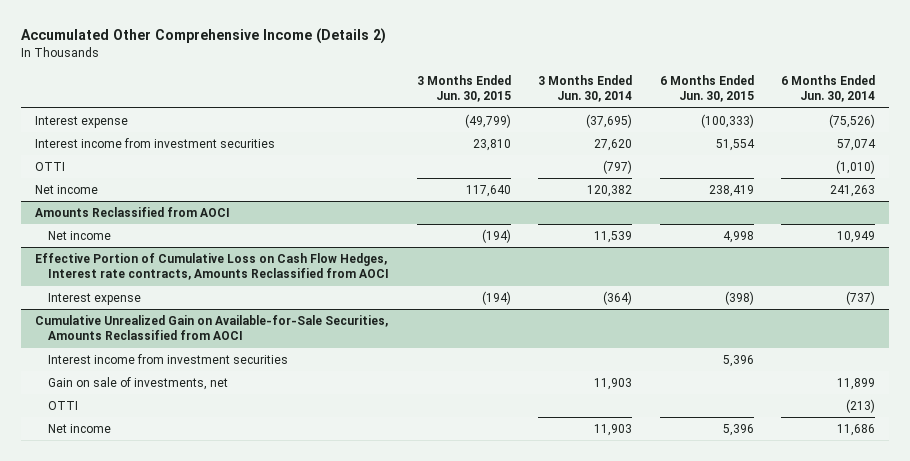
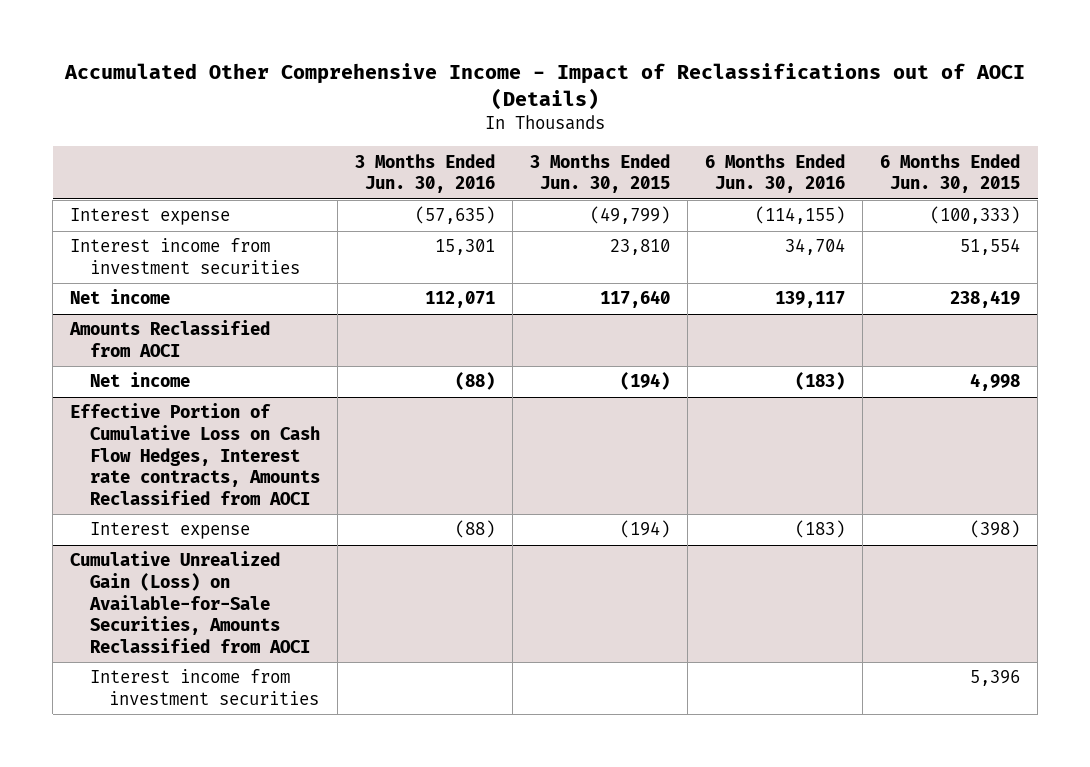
[21,28,387,45] Accumulated Other Comprehensive Income (Details 2) -> [64,63,1026,110] Accumulated Other Comprehensive Income - Impact of Reclassifications out of AOCI (Details)
[538,75,633,103] 3 Months Ended Jun. 30, 2014 -> none
[781,75,876,103] 6 Months Ended Jun. 30, 2014 -> none
none -> [354,153,495,194] 3 Months Ended Jun. 30, 2016
none -> [704,153,845,194] 6 Months Ended Jun. 30, 2016
[35,161,66,171] OTTI -> none
[35,314,389,341] Cumulative Unrealized Gain on Available-for-Sale Securities, Amounts Reclassified from AOCI -> [70,551,310,654] Cumulative Unrealized Gain (Loss) on Available-for-Sale Securities, Amounts Reclassified from AOCI
[48,376,229,390] Gain on sale of investments, net -> none
[48,400,79,410] OTTI -> none
[48,423,112,433] Net income -> none

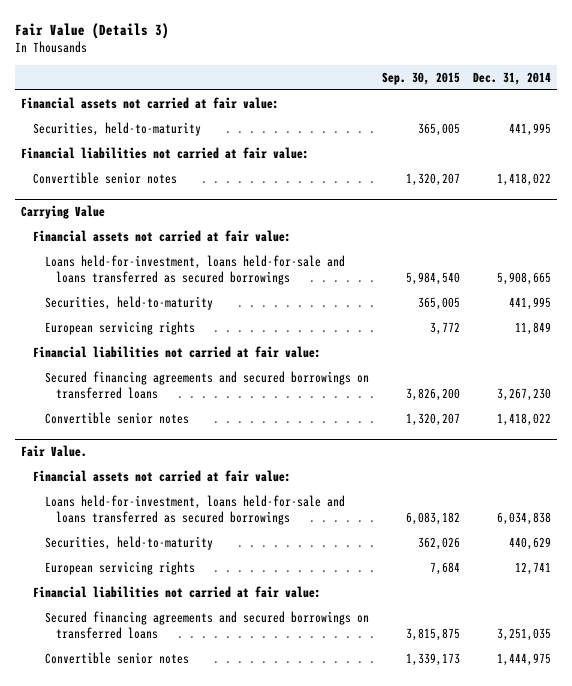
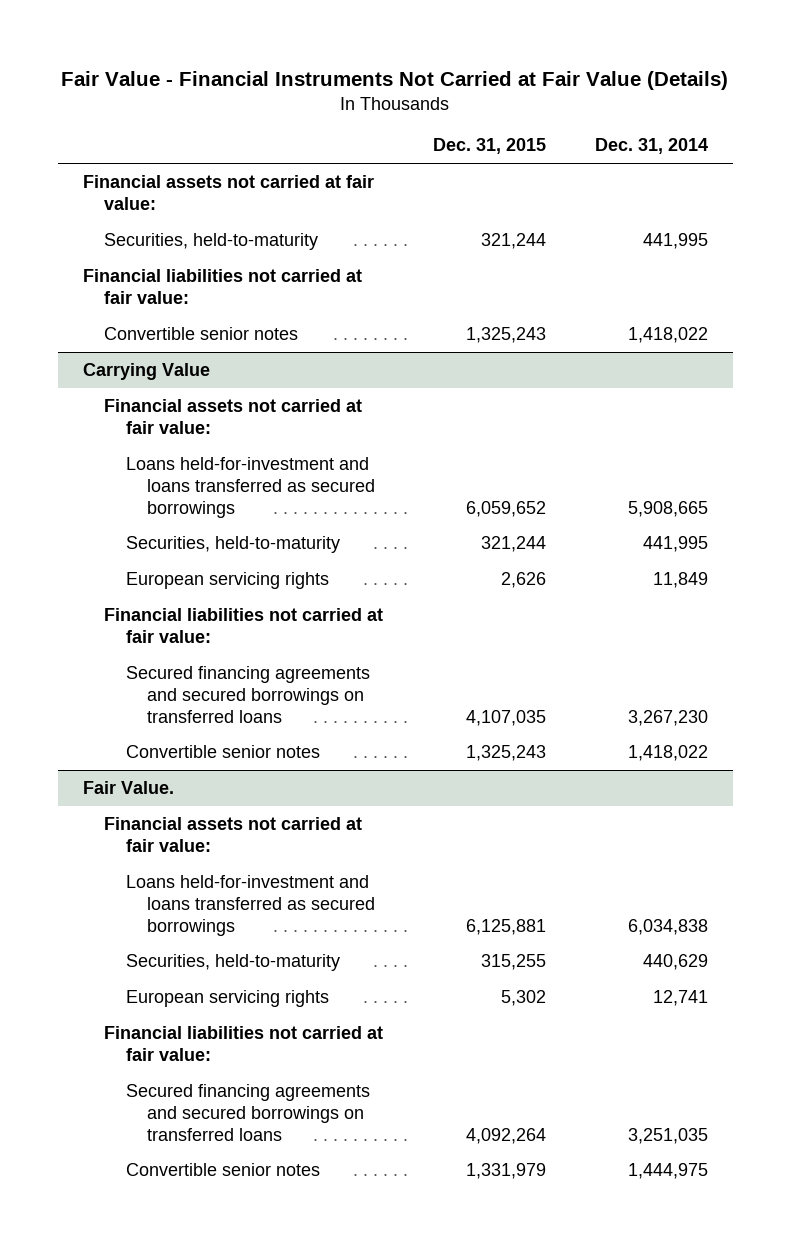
[14,22,169,39] Fair Value (Details 3) -> [61,70,729,90] Fair Value - Financial Instruments Not Carried at Fair Value (Details)
[381,71,460,85] Sep. 30, 2015 -> none
none -> [432,138,546,155] Dec. 31, 2015
[44,254,345,286] Loans held-for-investment, loans held-for-sale and loans transferred as secured borrowings -> [125,456,376,518] Loans held-for-investment and loans transferred as secured borrowings
[44,494,345,526] Loans held-for-investment, loans held-for-sale and loans transferred as secured borrowings -> [125,874,376,936] Loans held-for-investment and loans transferred as secured borrowings

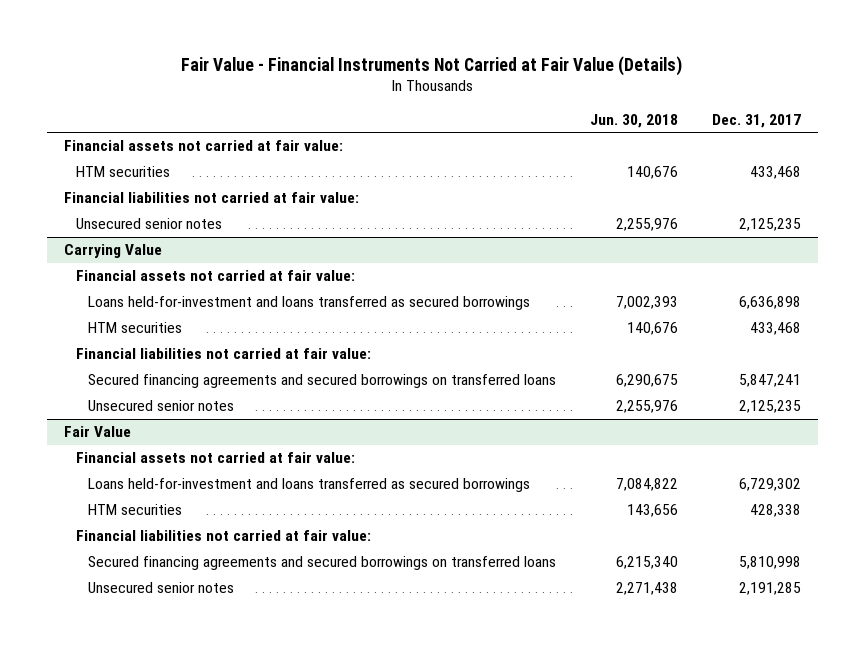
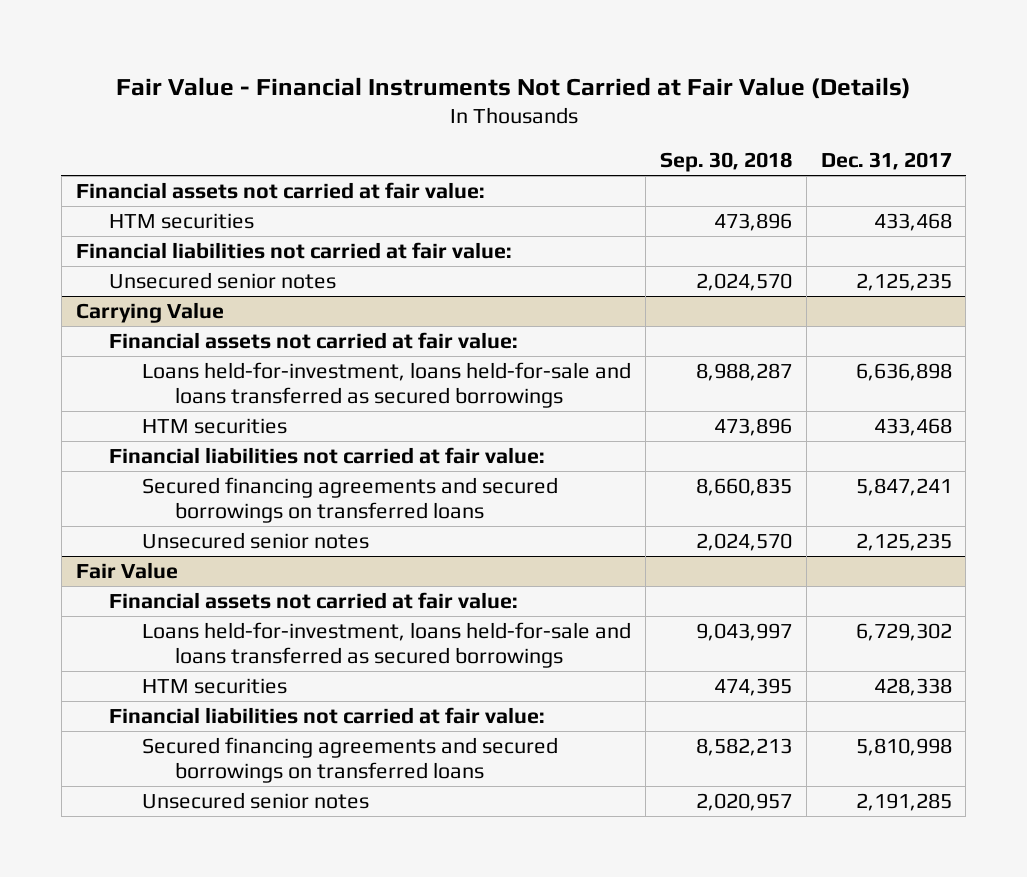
[590,114,679,129] Jun. 30, 2018 -> none
none -> [659,151,792,172] Sep. 30, 2018
[88,296,531,311] Loans held-for-investment and loans transferred as secured borrowings -> [142,362,632,408] Loans held-for-investment, loans held-for-sale and loans transferred as secured borrowings
[88,478,531,493] Loans held-for-investment and loans transferred as secured borrowings -> [142,622,632,668] Loans held-for-investment, loans held-for-sale and loans transferred as secured borrowings

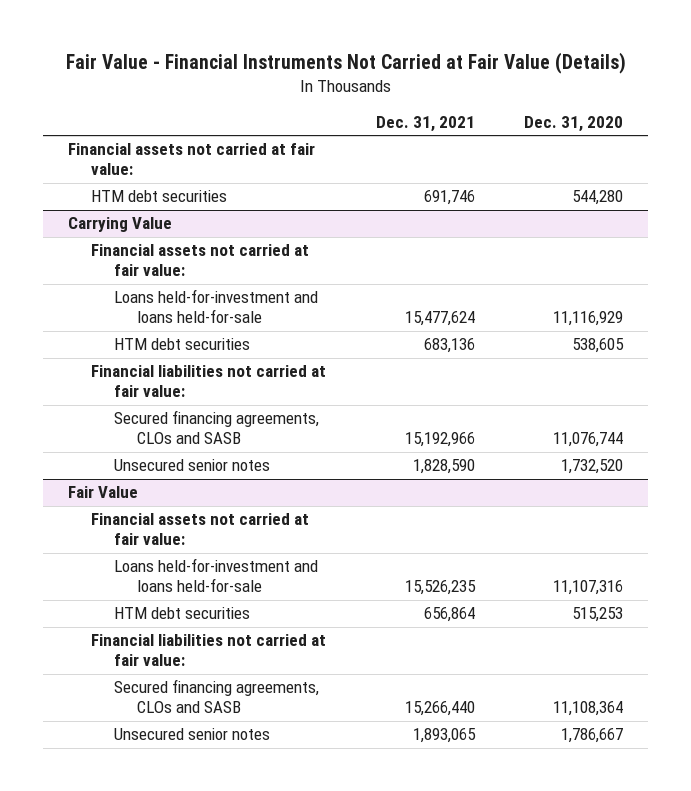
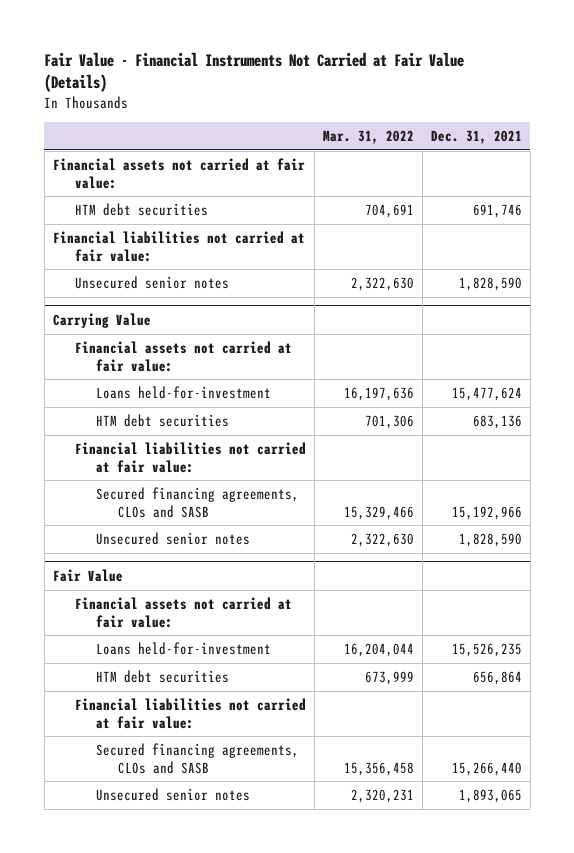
[524,115,624,132] Dec. 31, 2020 -> none
none -> [322,129,414,144] Mar. 31, 2022
none -> [52,230,305,262] Financial liabilities not carried at fair value:
none -> [74,275,229,289] Unsecured senior notes
[113,289,318,324] Loans held-for-investment and loans held-for-sale -> [96,385,272,399] Loans held-for-investment
[113,558,318,593] Loans held-for-investment and loans held-for-sale -> [96,641,272,655] Loans held-for-investment

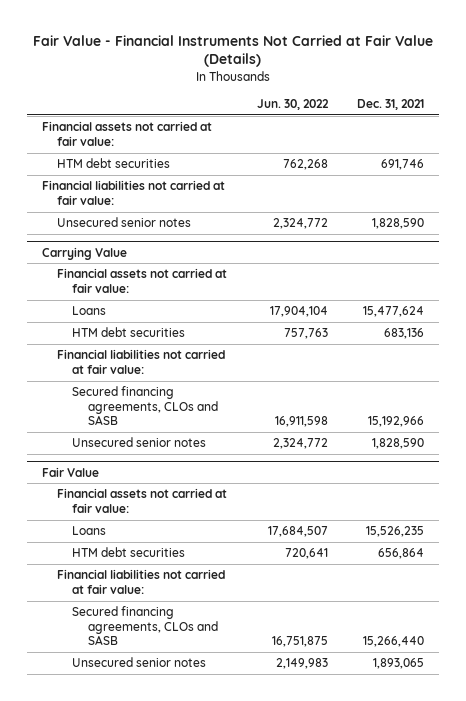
[322,129,414,144] Mar. 31, 2022 -> none
none -> [256,99,329,111] Jun. 30, 2022
[96,385,272,399] Loans held-for-investment -> [72,306,107,316] Loans
[96,641,272,655] Loans held-for-investment -> [72,526,107,536] Loans

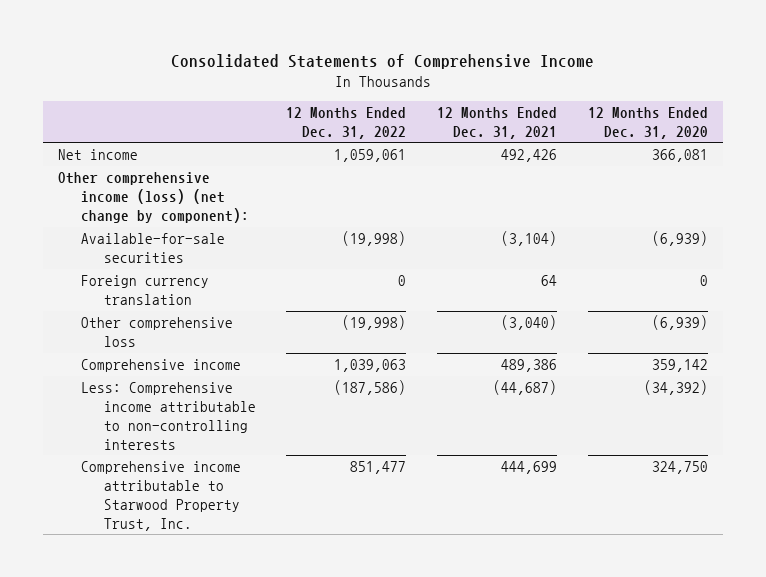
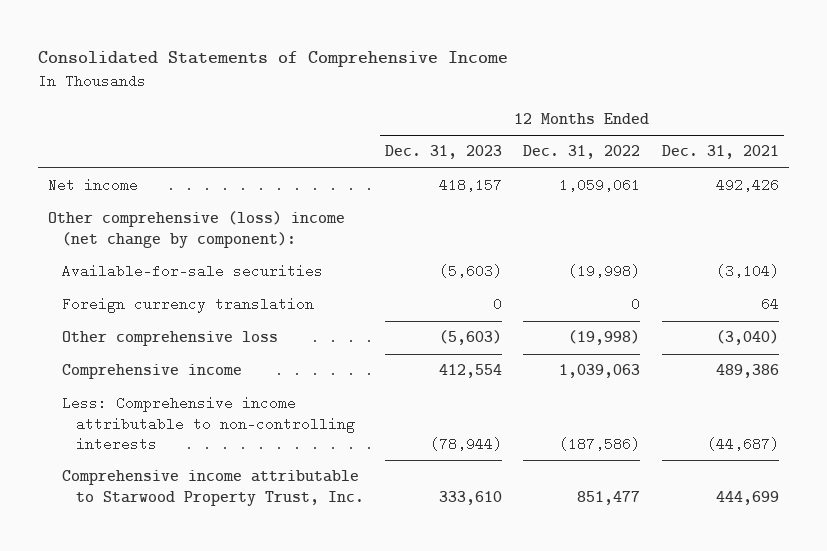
[588,106,709,139] 12 Months Ended Dec. 31, 2020 -> none
none -> [385,145,503,160] Dec. 31, 2023
[58,172,249,223] Other comprehensive income (loss) (net change by component): -> [48,211,346,248] Other comprehensive (loss) income (net change by component):

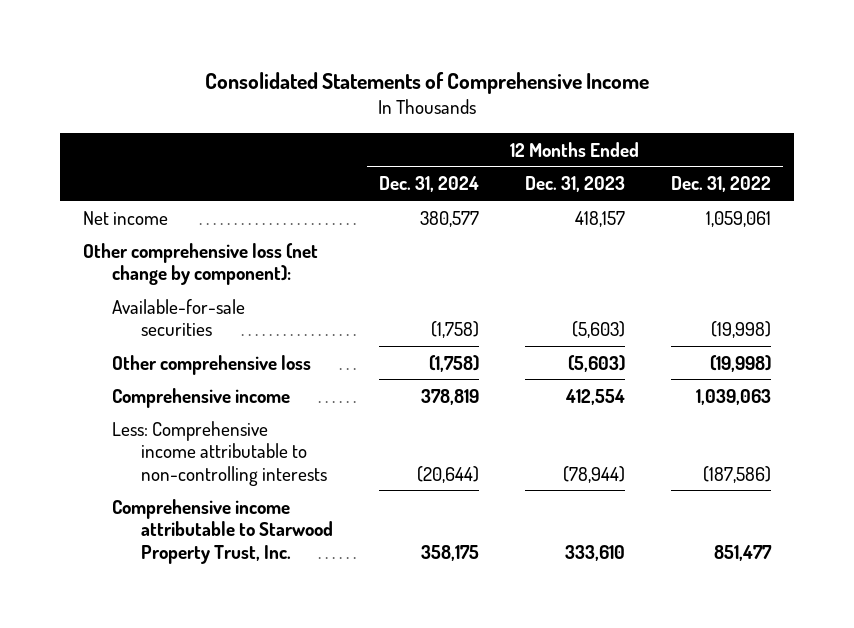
[661,145,779,160] Dec. 31, 2021 -> none
none -> [378,176,479,193] Dec. 31, 2024
[48,211,346,248] Other comprehensive (loss) income (net change by component): -> [82,242,318,286] Other comprehensive loss (net change by component):
[62,297,315,314] Foreign currency translation -> none

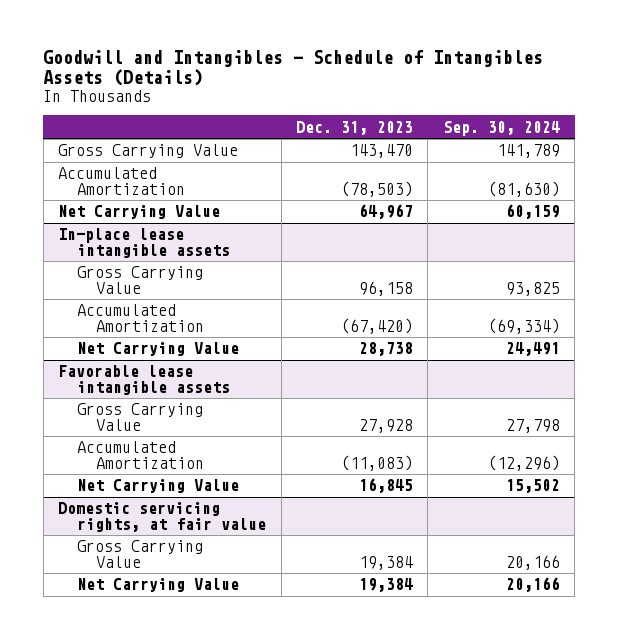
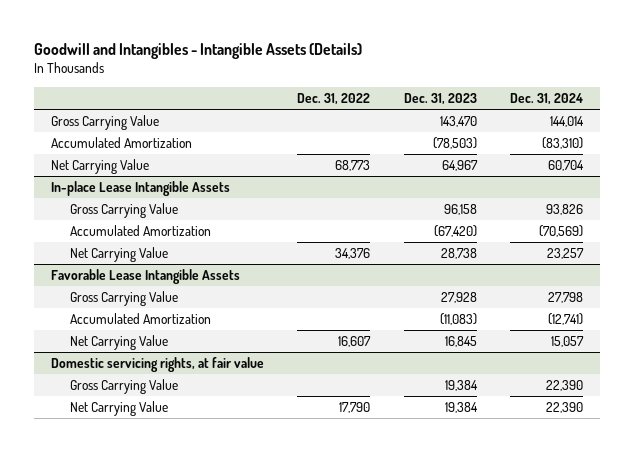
[43,49,544,87] Goodwill and Intangibles - Schedule of Intangibles Assets (Details) -> [33,43,362,60] Goodwill and Intangibles - Intangible Assets (Details)
[442,120,560,136] Sep. 30, 2024 -> none
none -> [297,93,371,106] Dec. 31, 2022
none -> [510,93,584,106] Dec. 31, 2024
[58,228,231,258] In-place lease intangible assets -> [50,181,230,197] In-place Lease Intangible Assets
[58,365,231,395] Favorable lease intangible assets -> [50,269,240,285] Favorable Lease Intangible Assets

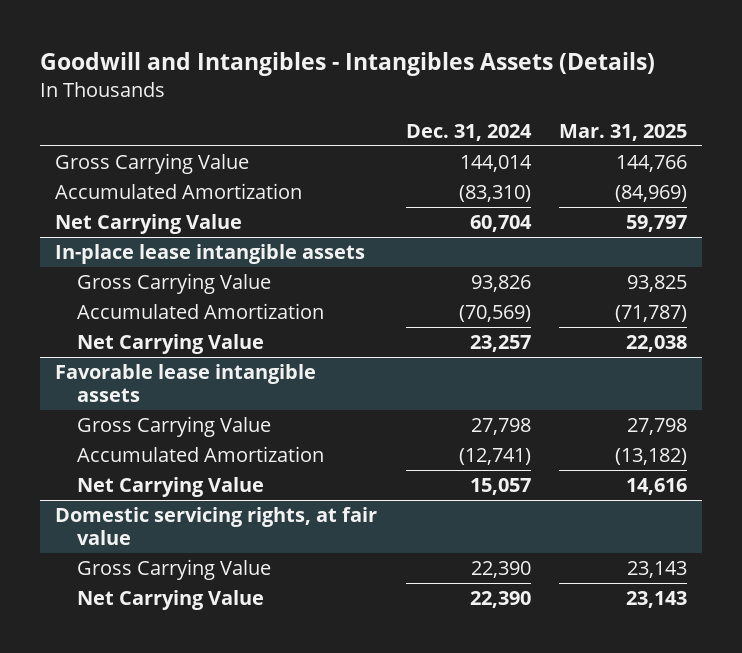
[33,43,362,60] Goodwill and Intangibles - Intangible Assets (Details) -> [40,52,656,77] Goodwill and Intangibles - Intangibles Assets (Details)
[297,93,371,106] Dec. 31, 2022 -> none
[403,93,477,106] Dec. 31, 2023 -> none
none -> [559,123,688,141] Mar. 31, 2025
[50,181,230,197] In-place Lease Intangible Assets -> [54,243,365,264] In-place lease intangible assets
[50,269,240,285] Favorable Lease Intangible Assets -> [54,363,316,402] Favorable lease intangible assets

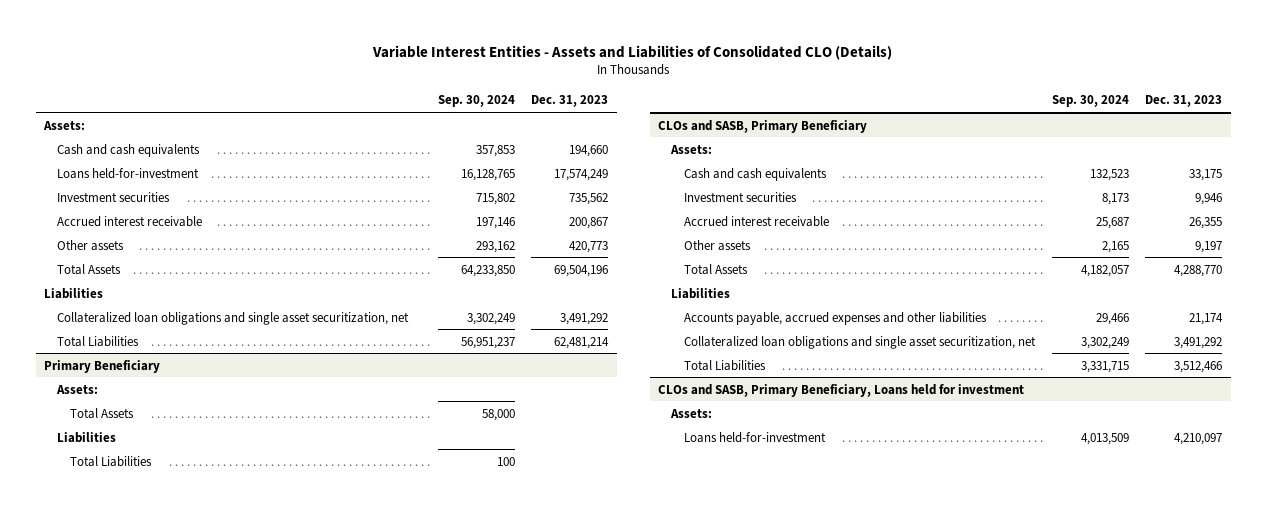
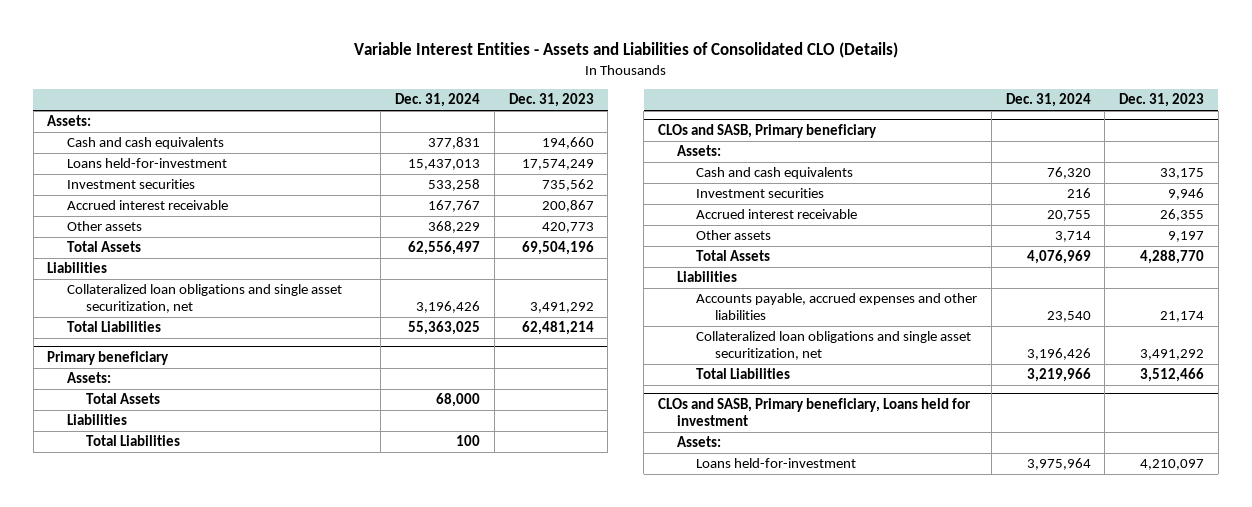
[437,95,515,108] Sep. 30, 2024 -> none
none -> [395,93,481,108] Dec. 31, 2024
[44,359,161,373] Primary Beneficiary -> [47,350,170,365] Primary beneficiary
[658,119,868,133] CLOs and SASB, Primary Beneficiary -> [657,123,877,138] CLOs and SASB, Primary beneficiary
[658,383,1025,397] CLOs and SASB, Primary Beneficiary, Loans held for investment -> [657,397,971,426] CLOs and SASB, Primary beneficiary, Loans held for investment

